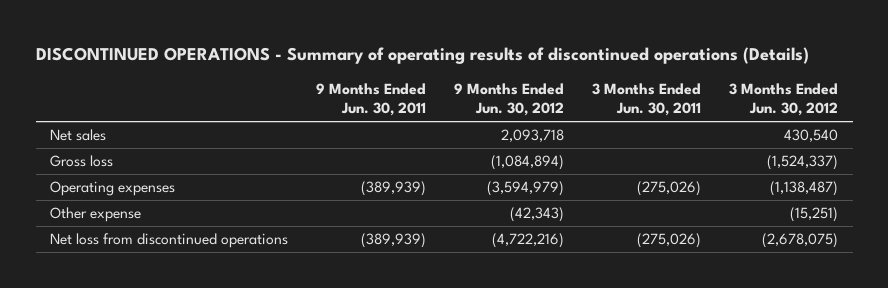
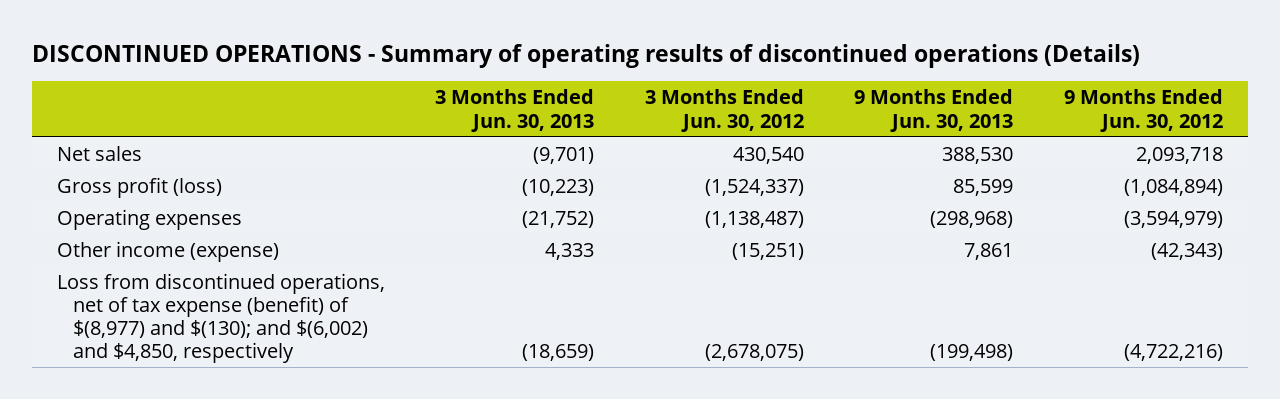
[315,83,426,117] 9 Months Ended Jun. 30, 2011 -> none
[592,83,702,117] 3 Months Ended Jun. 30, 2011 -> none
none -> [435,89,595,132] 3 Months Ended Jun. 30, 2013
none -> [854,89,1014,132] 9 Months Ended Jun. 30, 2013
[49,155,113,168] Gross loss -> [56,176,222,198] Gross profit (loss)
[49,207,141,223] Other expense -> [56,240,279,262] Other income (expense)
[49,233,288,249] Net loss from discontinued operations -> [56,272,385,364] Loss from discontinued operations, net of tax expense (benefit) of $(8,977) and $(130); and $(6,002) and $4,850, respectively

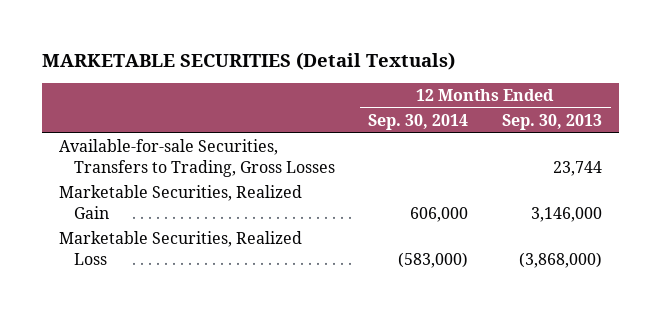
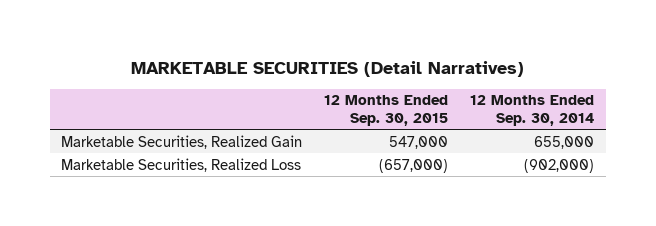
[41,51,455,70] MARKETABLE SECURITIES (Detail Textuals) -> [130,60,524,77] MARKETABLE SECURITIES (Detail Narratives)
[502,113,603,130] Sep. 30, 2013 -> none
none -> [324,95,449,126] 12 Months Ended Sep. 30, 2015
[58,139,335,177] Available-for-sale Securities, Transfers to Trading, Gross Losses -> none
[410,206,469,222] 606,000 -> [534,135,595,149] 655,000
[398,251,469,268] (583,000) -> [524,158,595,173] (902,000)

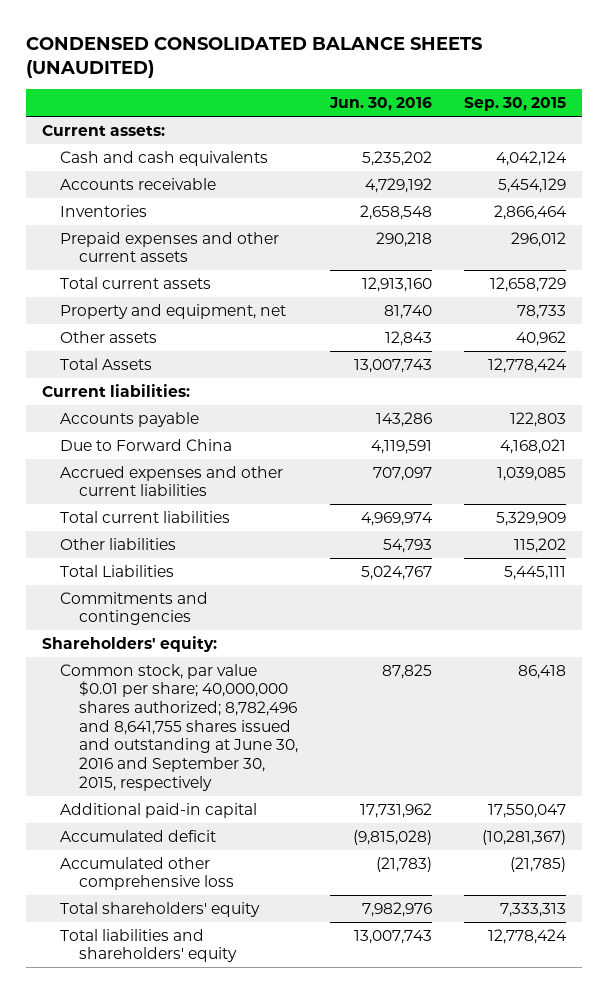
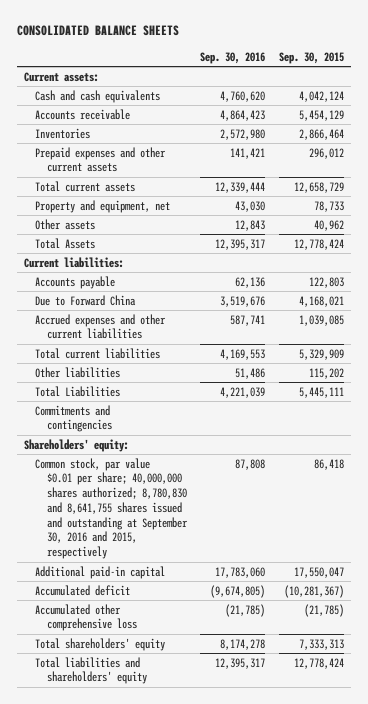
[25,36,482,78] CONDENSED CONSOLIDATED BALANCE SHEETS (UNAUDITED) -> [16,25,179,37] CONSOLIDATED BALANCE SHEETS
[328,97,432,112] Jun. 30, 2016 -> none
none -> [200,51,266,64] Sep. 30, 2016
[60,663,298,791] Common stock, par value $0.01 per share; 40,000,000 shares authorized; 8,782,496 and 8,641,755 shares issued and outstanding at June 30, 2016 and September 30, 2015, respectively -> [35,457,188,560] Common stock, par value $0.01 per share; 40,000,000 shares authorized; 8,780,830 and 8,641,755 shares issued and outstanding at September 30, 2016 and 2015, respectively

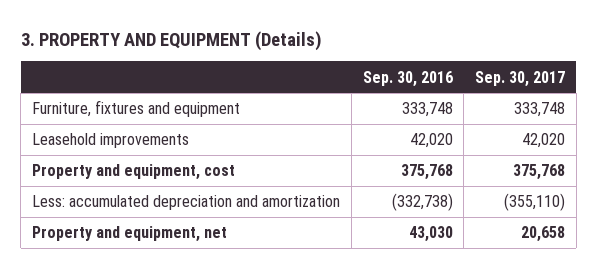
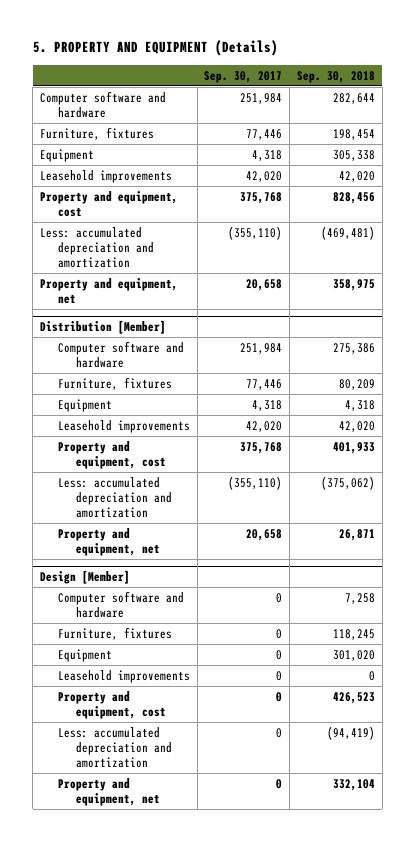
[20,30,322,51] 3. PROPERTY AND EQUIPMENT (Details) -> [32,40,278,57] 5. PROPERTY AND EQUIPMENT (Details)
[362,70,453,87] Sep. 30, 2016 -> none
none -> [297,70,376,83] Sep. 30, 2018
none -> [40,90,167,118] Computer software and hardware
[32,100,241,118] Furniture, fixtures and equipment -> [40,126,155,140] Furniture, fixtures
[514,102,566,118] 333,748 -> [246,128,283,140] 77,446
none -> [40,148,95,162] Equipment
none -> [40,320,167,335] Distribution [Member]
none -> [57,340,184,368] Computer software and hardware
none -> [57,376,172,390] Furniture, fixtures
none -> [57,398,112,412] Equipment
none -> [57,419,190,433] Leasehold improvements
none -> [57,440,166,469] Property and equipment, cost
none -> [57,476,172,518] Less: accumulated depreciation and amortization
none -> [57,527,160,556] Property and equipment, net
none -> [40,570,131,585] Design [Member]
none -> [57,590,184,618] Computer software and hardware
none -> [57,626,172,640] Furniture, fixtures
none -> [57,648,112,662] Equipment
none -> [57,669,190,683] Leasehold improvements
none -> [57,690,166,719] Property and equipment, cost
none -> [57,726,172,768] Less: accumulated depreciation and amortization
none -> [57,777,160,806] Property and equipment, net

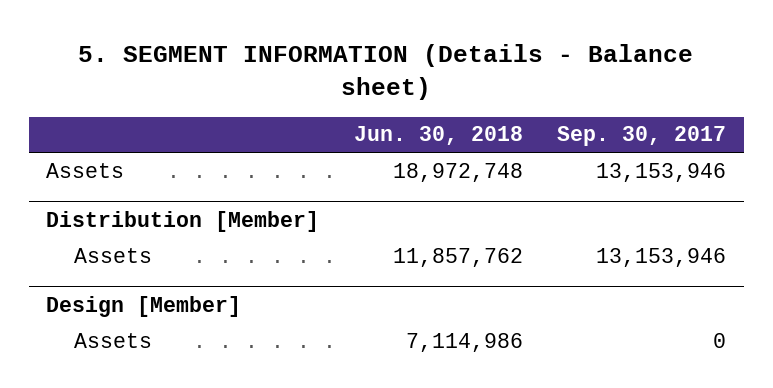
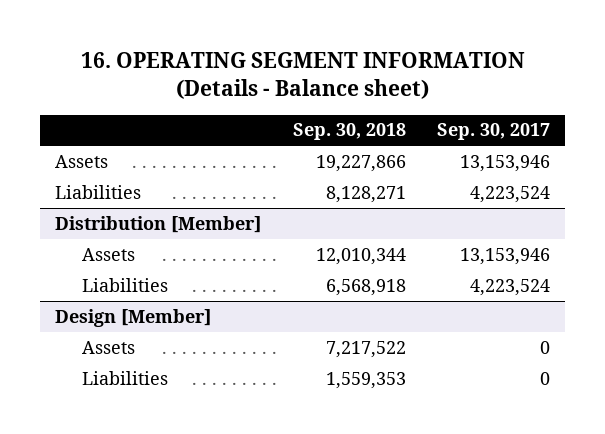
[78,43,694,101] 5. SEGMENT INFORMATION (Details - Balance sheet) -> [80,52,525,100] 16. OPERATING SEGMENT INFORMATION (Details - Balance sheet)
[353,126,523,146] Jun. 30, 2018 -> none
none -> [292,123,406,141] Sep. 30, 2018
none -> [55,184,142,199] Liabilities
none -> [82,277,169,292] Liabilities
none -> [82,370,169,385] Liabilities

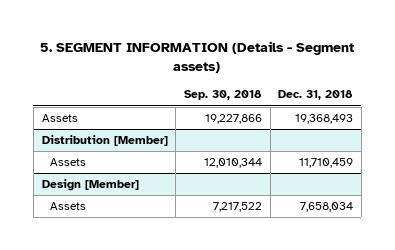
[80,52,525,100] 16. OPERATING SEGMENT INFORMATION (Details - Balance sheet) -> [40,41,355,73] 5. SEGMENT INFORMATION (Details - Segment assets)
[436,123,550,141] Sep. 30, 2017 -> none
none -> [278,90,354,101] Dec. 31, 2018
[55,184,142,199] Liabilities -> none
[82,277,169,292] Liabilities -> none
[82,370,169,385] Liabilities -> none

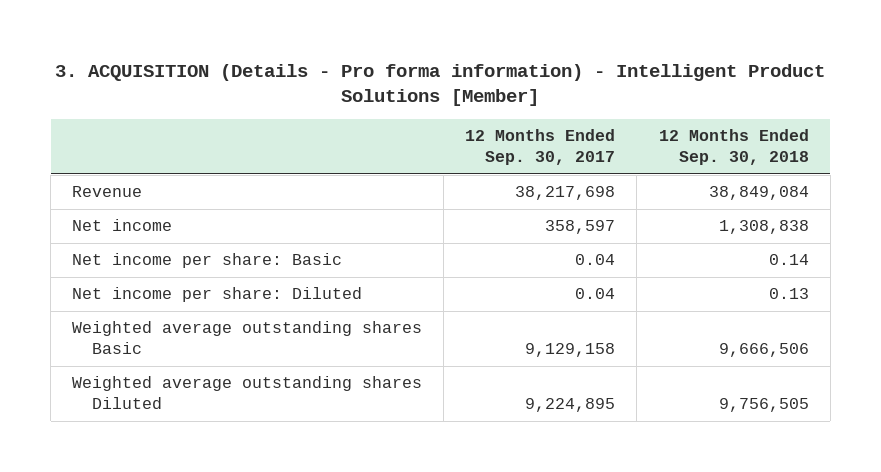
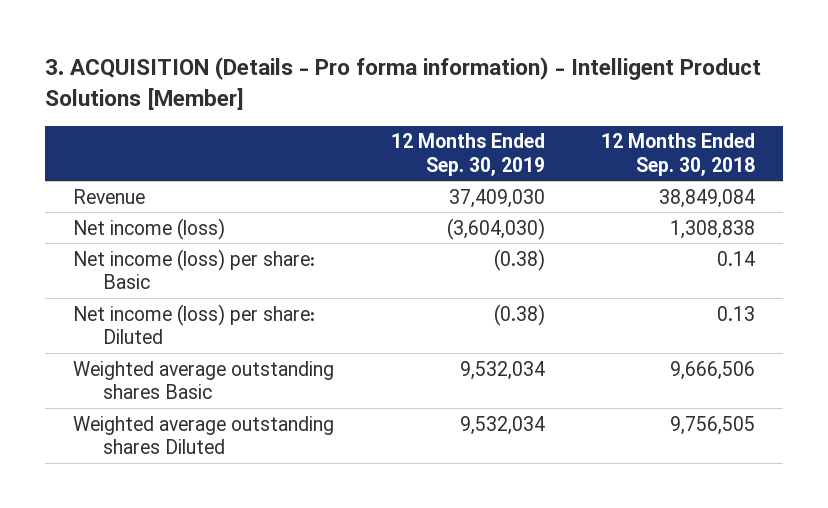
[465,129,616,166] 12 Months Ended Sep. 30, 2017 -> none
none -> [390,133,545,176] 12 Months Ended Sep. 30, 2019
[72,219,173,232] Net income -> [73,217,226,240] Net income (loss)
[72,253,343,269] Net income per share: Basic -> [73,248,316,290] Net income (loss) per share: Basic
[72,287,363,303] Net income per share: Diluted -> [73,303,316,345] Net income (loss) per share: Diluted

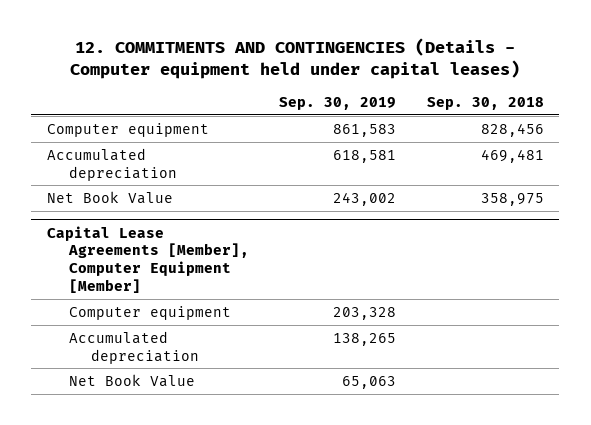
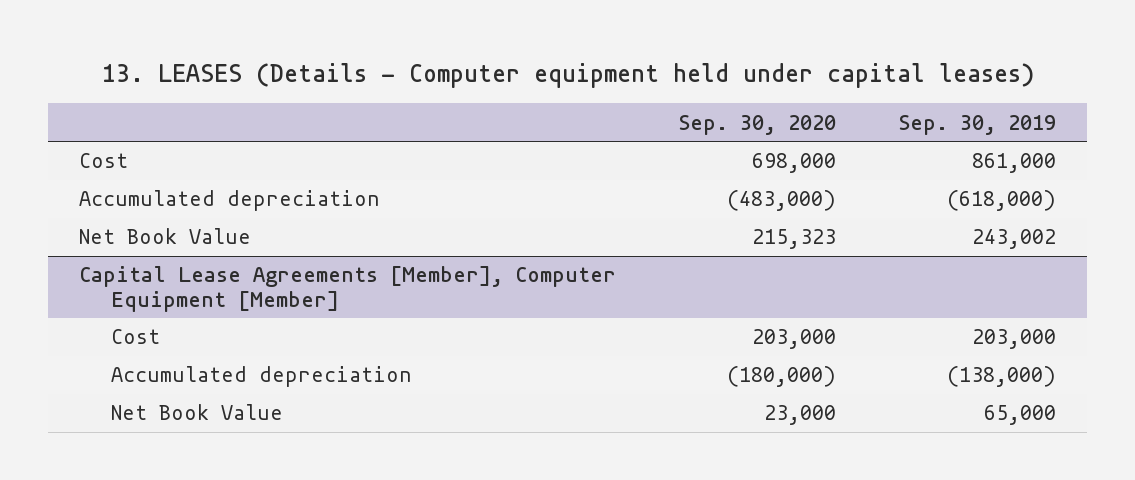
[70,38,521,80] 12. COMMITMENTS AND CONTINGENCIES (Details - Computer equipment held under capital leases) -> [101,62,1034,88] 13. LEASES (Details - Computer equipment held under capital leases)
[427,97,545,111] Sep. 30, 2018 -> none
none -> [678,114,837,135] Sep. 30, 2020
[46,122,209,137] Computer equipment -> none
none -> [79,153,129,169] Cost
[333,149,397,163] 618,581 -> [946,190,1056,212] (618,000)
[68,305,231,320] Computer equipment -> none
none -> [111,329,161,345] Cost
[333,332,397,346] 138,265 -> [946,366,1056,388] (138,000)
[342,375,397,389] 65,063 -> [983,405,1056,426] 65,000

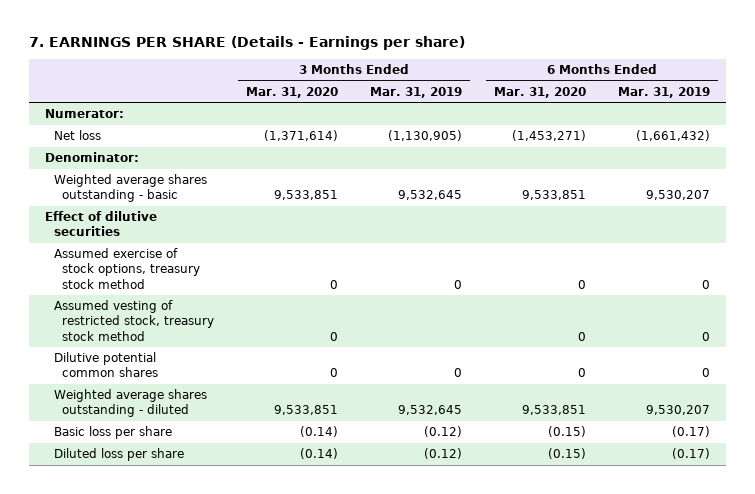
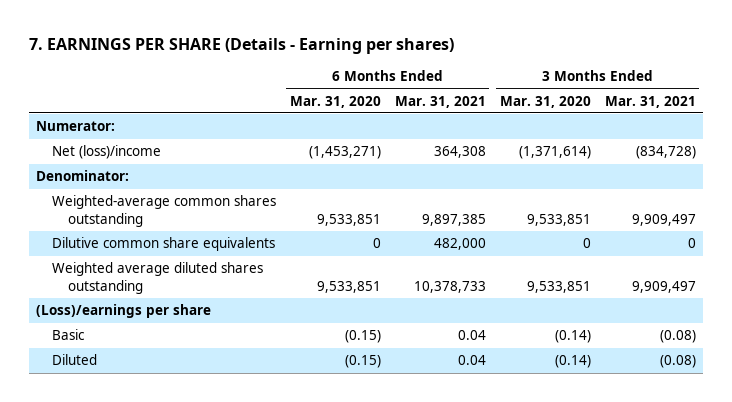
[28,36,465,51] 7. EARNINGS PER SHARE (Details - Earnings per share) -> [28,38,454,55] 7. EARNINGS PER SHARE (Details - Earning per shares)
[370,86,463,98] Mar. 31, 2019 -> none
[617,86,710,98] Mar. 31, 2019 -> none
none -> [394,95,486,108] Mar. 31, 2021
none -> [604,95,696,108] Mar. 31, 2021
[53,130,101,141] Net loss -> [51,145,161,160] Net (loss)/income
[44,211,157,237] Effect of dilutive securities -> none
[53,248,201,289] Assumed exercise of stock options, treasury stock method -> none
[53,300,215,341] Assumed vesting of restricted stock, treasury stock method -> none
[53,174,207,203] Weighted average shares outstanding - basic -> [51,195,276,227] Weighted-average common shares outstanding
[53,352,159,378] Dilutive potential common shares -> [51,237,275,252] Dilutive common share equivalents
[53,389,207,418] Weighted average shares outstanding - diluted -> [51,262,263,294] Weighted average diluted shares outstanding
none -> [35,304,211,319] (Loss)/earnings per share
[53,426,172,440] Basic loss per share -> [51,329,85,341] Basic
[53,448,184,462] Diluted loss per share -> [51,354,97,366] Diluted

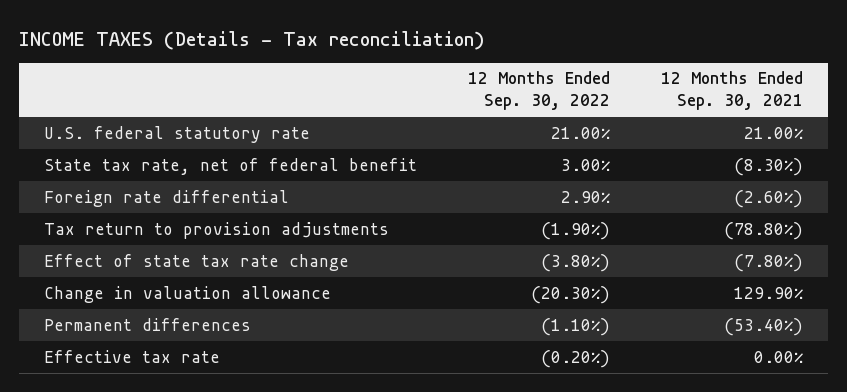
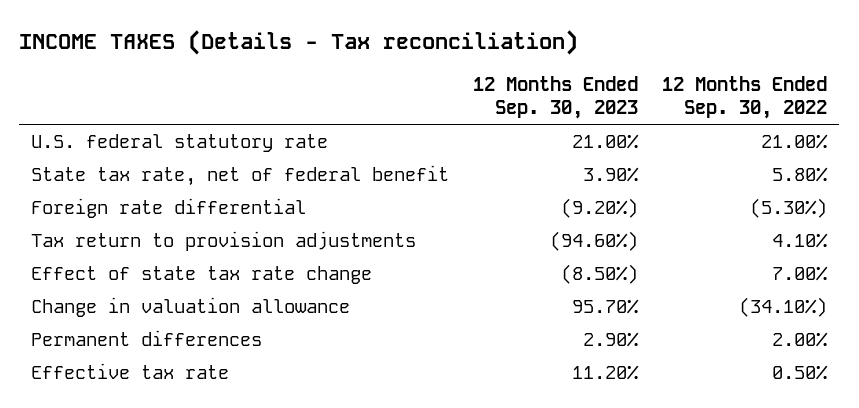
[660,71,803,111] 12 Months Ended Sep. 30, 2021 -> none
none -> [473,76,639,120] 12 Months Ended Sep. 30, 2023
[561,158,611,171] 3.00% -> [772,167,829,183] 5.80%
[561,190,611,203] 2.90% -> [750,198,828,219] (5.30%)
[541,221,611,240] (1.90%) -> [772,233,829,249] 4.10%
[541,253,611,272] (3.80%) -> [772,266,829,282] 7.00%
[531,285,611,304] (20.30%) -> [739,297,828,318] (34.10%)
[541,317,611,336] (1.10%) -> [772,332,829,348] 2.00%
[541,349,611,368] (0.20%) -> [772,365,829,381] 0.50%

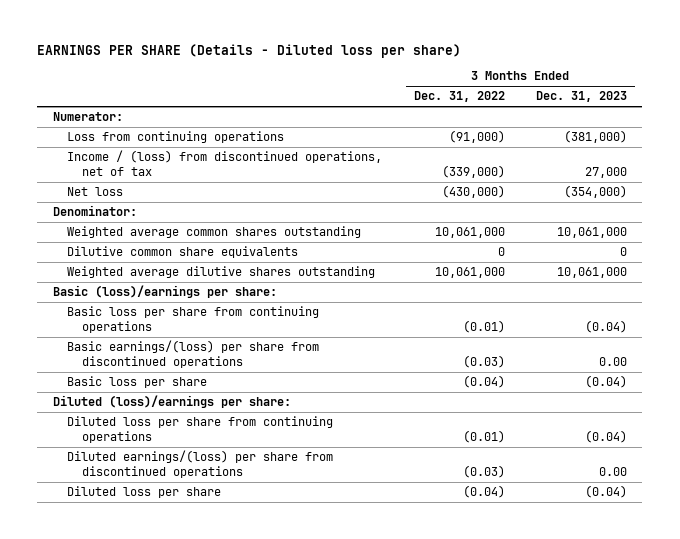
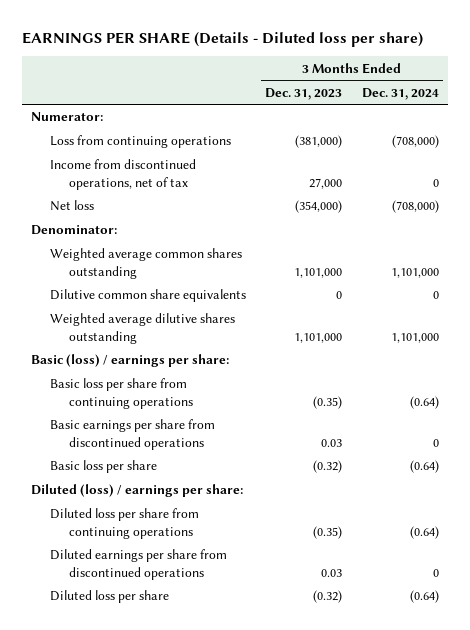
[413,91,505,103] Dec. 31, 2022 -> none
none -> [361,87,439,100] Dec. 31, 2024
[67,150,383,176] Income / (loss) from discontinued operations, net of tax -> [50,159,197,190] Income from discontinued operations, net of tax
[556,227,627,239] 10,061,000 -> [294,267,343,278] 1,101,000
[556,267,627,279] 10,061,000 -> [294,332,343,343] 1,101,000
[52,285,277,299] Basic (loss)/earnings per share: -> [31,354,230,368] Basic (loss) / earnings per share:
[584,319,627,333] (0.04) -> [313,395,343,409] (0.35)
[67,340,320,368] Basic earnings/(loss) per share from discontinued operations -> [50,419,216,450] Basic earnings per share from discontinued operations
[598,356,627,366] 0.00 -> [321,438,343,447] 0.03
[584,375,627,389] (0.04) -> [313,460,343,474] (0.32)
[52,395,291,409] Diluted (loss)/earnings per share: -> [31,484,244,498] Diluted (loss) / earnings per share:
[584,429,627,443] (0.04) -> [313,525,343,539] (0.35)
[67,450,334,478] Diluted earnings/(loss) per share from discontinued operations -> [50,549,228,580] Diluted earnings per share from discontinued operations
[598,466,627,476] 0.00 -> [321,568,343,577] 0.03
[584,485,627,499] (0.04) -> [313,590,343,604] (0.32)

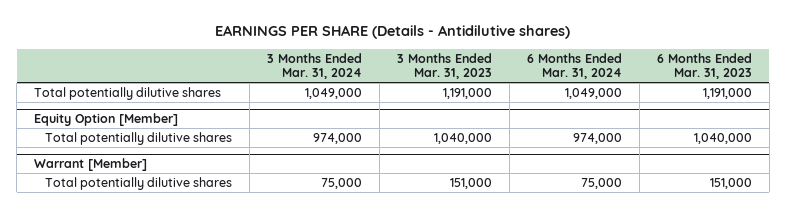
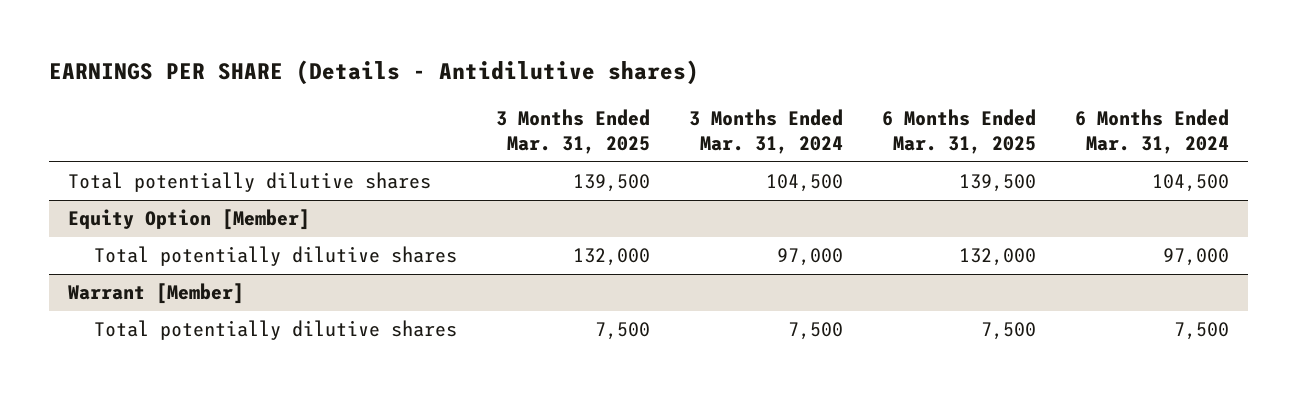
[397,52,493,80] 3 Months Ended Mar. 31, 2023 -> none
[656,52,752,80] 6 Months Ended Mar. 31, 2023 -> none
none -> [496,108,651,154] 3 Months Ended Mar. 31, 2025
none -> [881,108,1036,154] 6 Months Ended Mar. 31, 2025
[305,87,363,99] 1,049,000 -> [766,174,844,193] 104,500
[564,87,622,99] 1,049,000 -> [1151,174,1229,193] 104,500
[313,132,363,144] 974,000 -> [777,248,844,267] 97,000
[572,132,622,144] 974,000 -> [1162,248,1229,267] 97,000
[321,177,363,189] 75,000 -> [788,322,844,341] 7,500
[580,177,622,189] 75,000 -> [1173,322,1229,341] 7,500

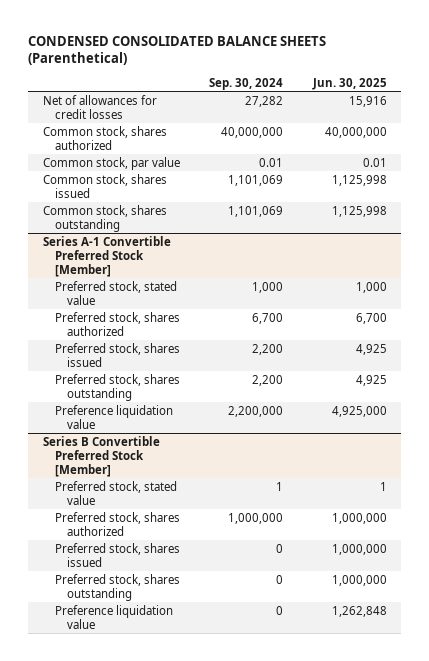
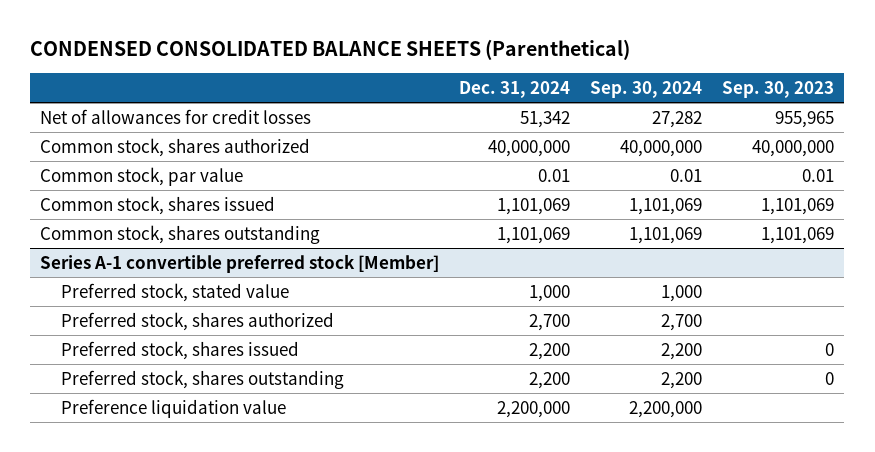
[311,77,387,90] Jun. 30, 2025 -> none
none -> [459,80,571,98] Dec. 31, 2024
none -> [722,80,835,98] Sep. 30, 2023
[42,235,171,277] Series A-1 Convertible Preferred Stock [Member] -> [40,253,440,273] Series A-1 convertible preferred stock [Member]
[252,312,284,324] 6,700 -> [661,313,703,331] 2,700
[42,435,160,477] Series B Convertible Preferred Stock [Member] -> none
[54,480,177,505] Preferred stock, stated value -> none
[54,511,180,536] Preferred stock, shares authorized -> none
[54,542,180,567] Preferred stock, shares issued -> none
[54,573,180,601] Preferred stock, shares outstanding -> none
[54,604,173,629] Preference liquidation value -> none

